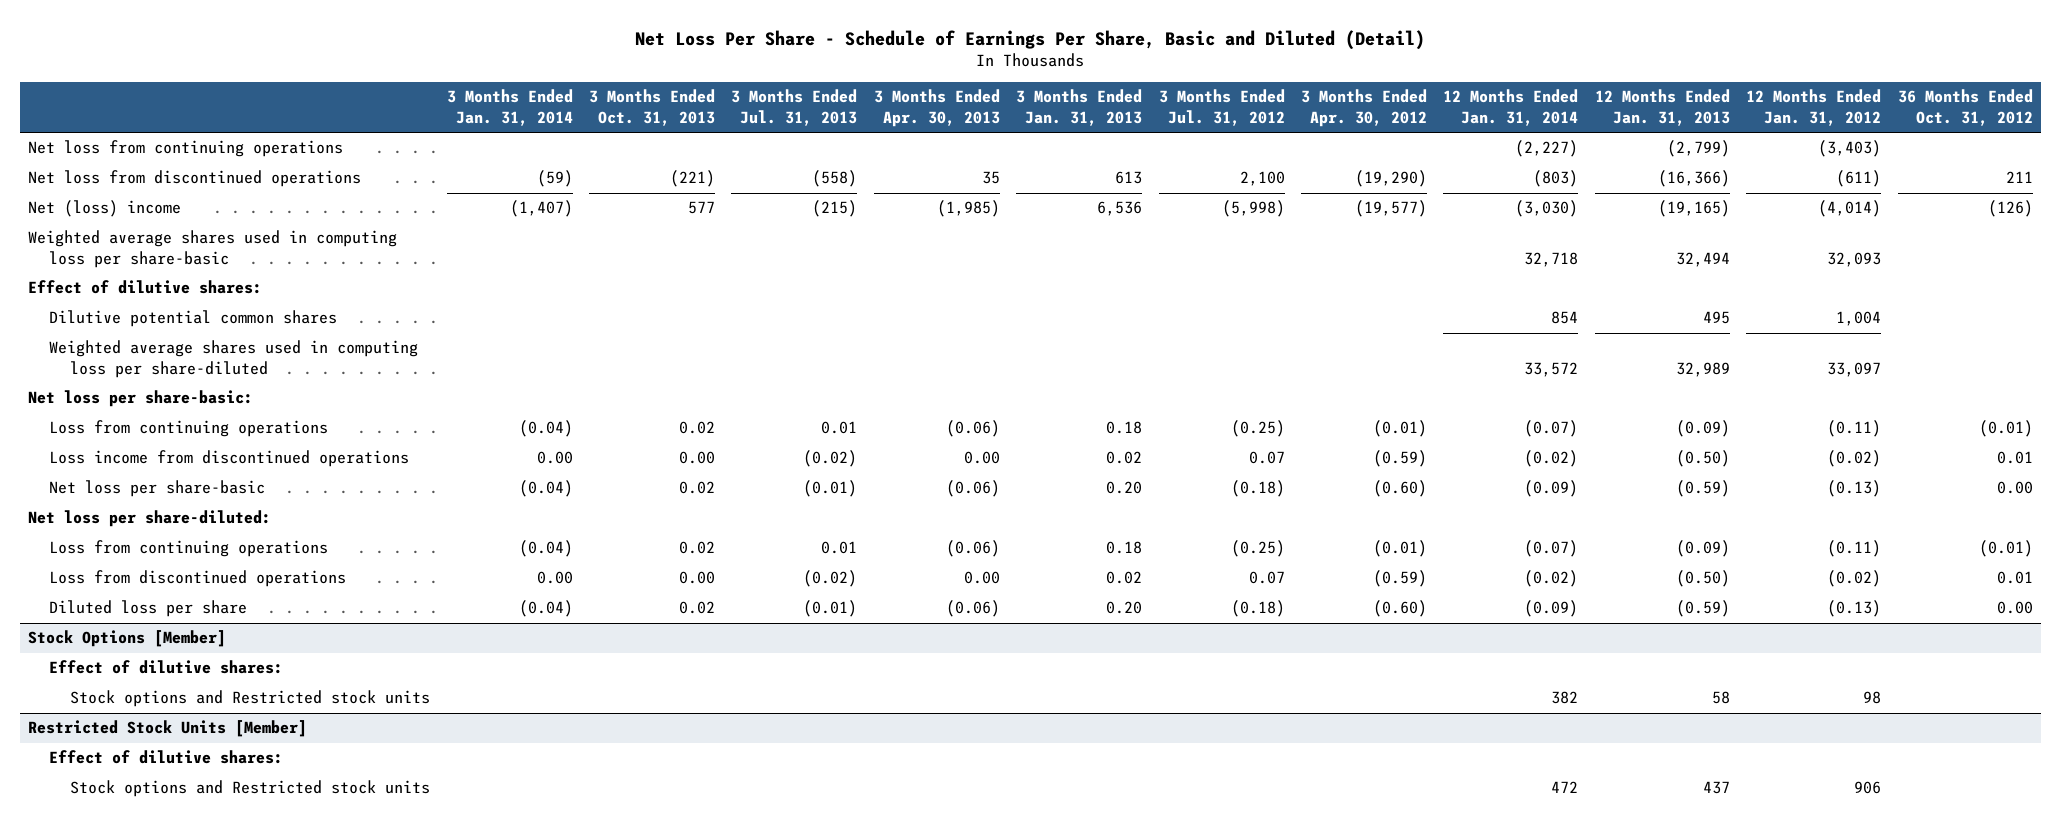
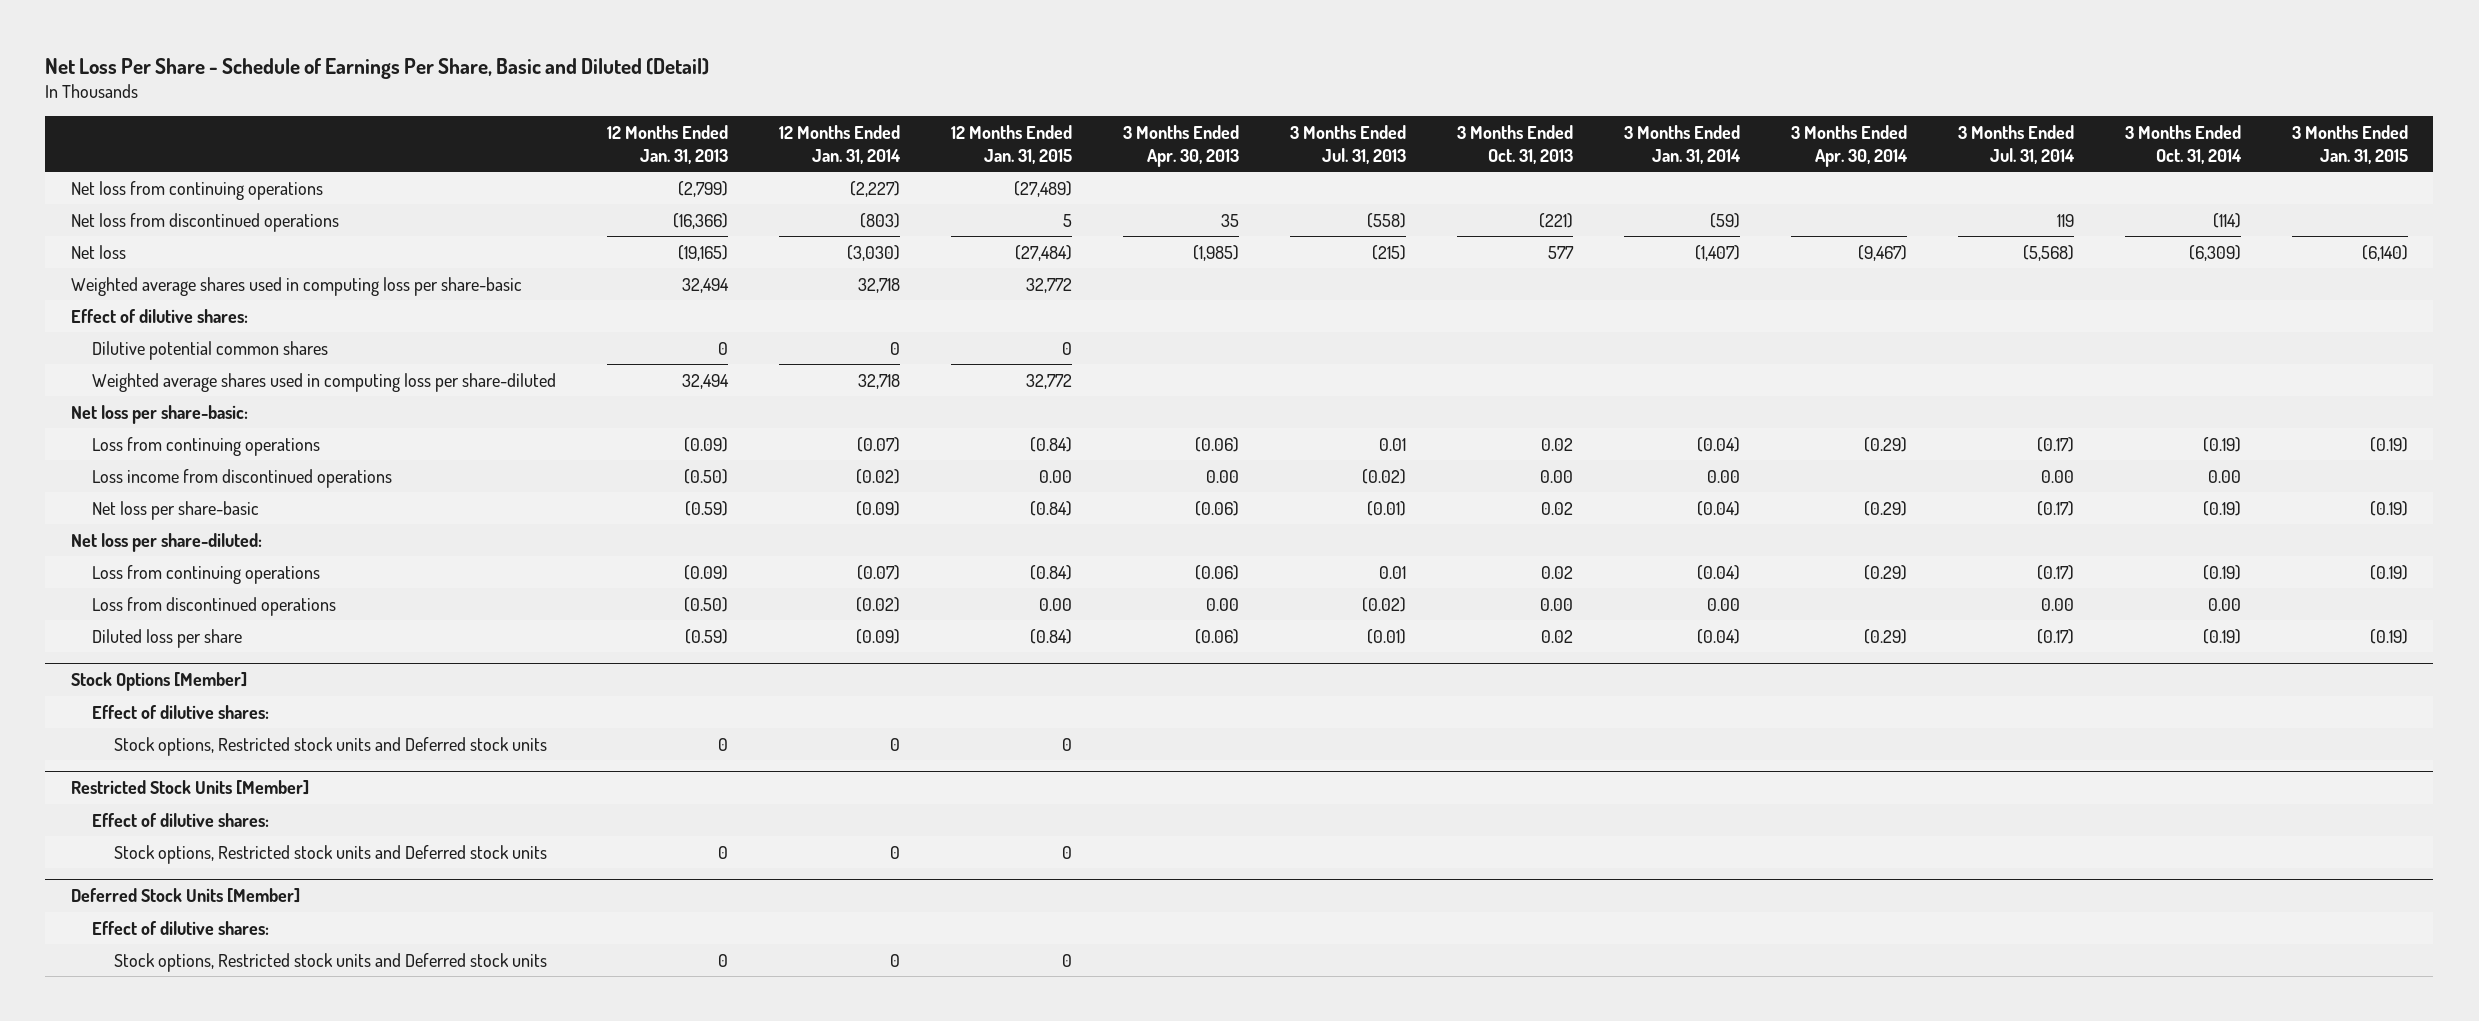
[1016,89,1143,126] 3 Months Ended Jan. 31, 2013 -> none
[1158,89,1285,126] 3 Months Ended Jul. 31, 2012 -> none
[1300,89,1427,127] 3 Months Ended Apr. 30, 2012 -> none
[1746,89,1882,126] 12 Months Ended Jan. 31, 2012 -> none
[1897,89,2033,126] 36 Months Ended Oct. 31, 2012 -> none
none -> [951,125,1073,164] 12 Months Ended Jan. 31, 2015
none -> [1790,125,1908,167] 3 Months Ended Apr. 30, 2014
none -> [1957,125,2075,164] 3 Months Ended Jul. 31, 2014
none -> [2124,125,2242,164] 3 Months Ended Oct. 31, 2014
none -> [2291,125,2408,164] 3 Months Ended Jan. 31, 2015
[28,200,182,218] Net (loss) income -> [70,244,126,259] Net loss
[1551,311,1579,325] 854 -> [890,341,901,355] 0
[1702,311,1730,325] 495 -> [718,341,729,355] 0
[1524,362,1579,378] 33,572 -> [858,373,901,389] 32,718
[1675,362,1730,378] 32,989 -> [682,373,730,389] 32,494
[70,690,431,708] Stock options and Restricted stock units -> [113,736,547,756] Stock options, Restricted stock units and Deferred stock units
[1551,691,1579,705] 382 -> [890,737,901,751] 0
[1711,691,1730,705] 58 -> [718,737,729,751] 0
[70,780,431,798] Stock options and Restricted stock units -> [113,844,547,864] Stock options, Restricted stock units and Deferred stock units
[1551,781,1579,794] 472 -> [890,845,901,859] 0
[1702,781,1730,795] 437 -> [718,845,729,859] 0
none -> [70,888,300,904] Deferred Stock Units [Member]
none -> [92,920,270,935] Effect of dilutive shares:
none -> [113,952,547,972] Stock options, Restricted stock units and Deferred stock units

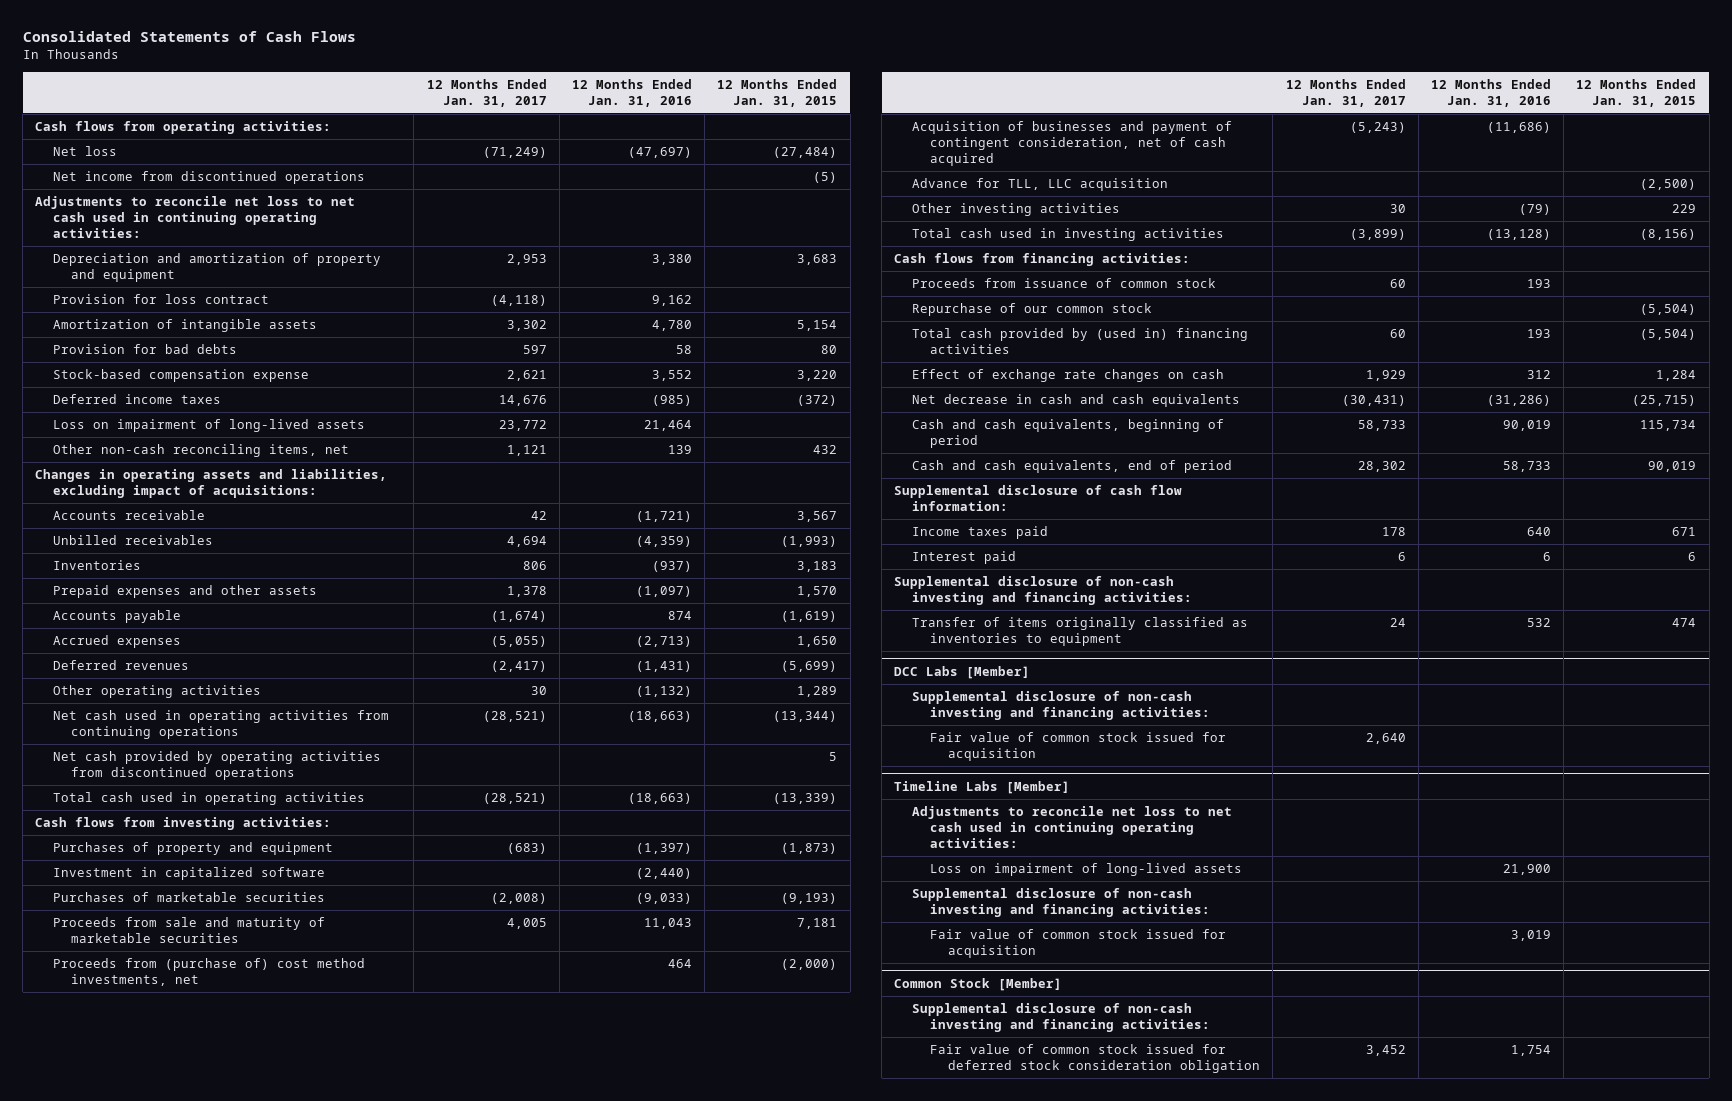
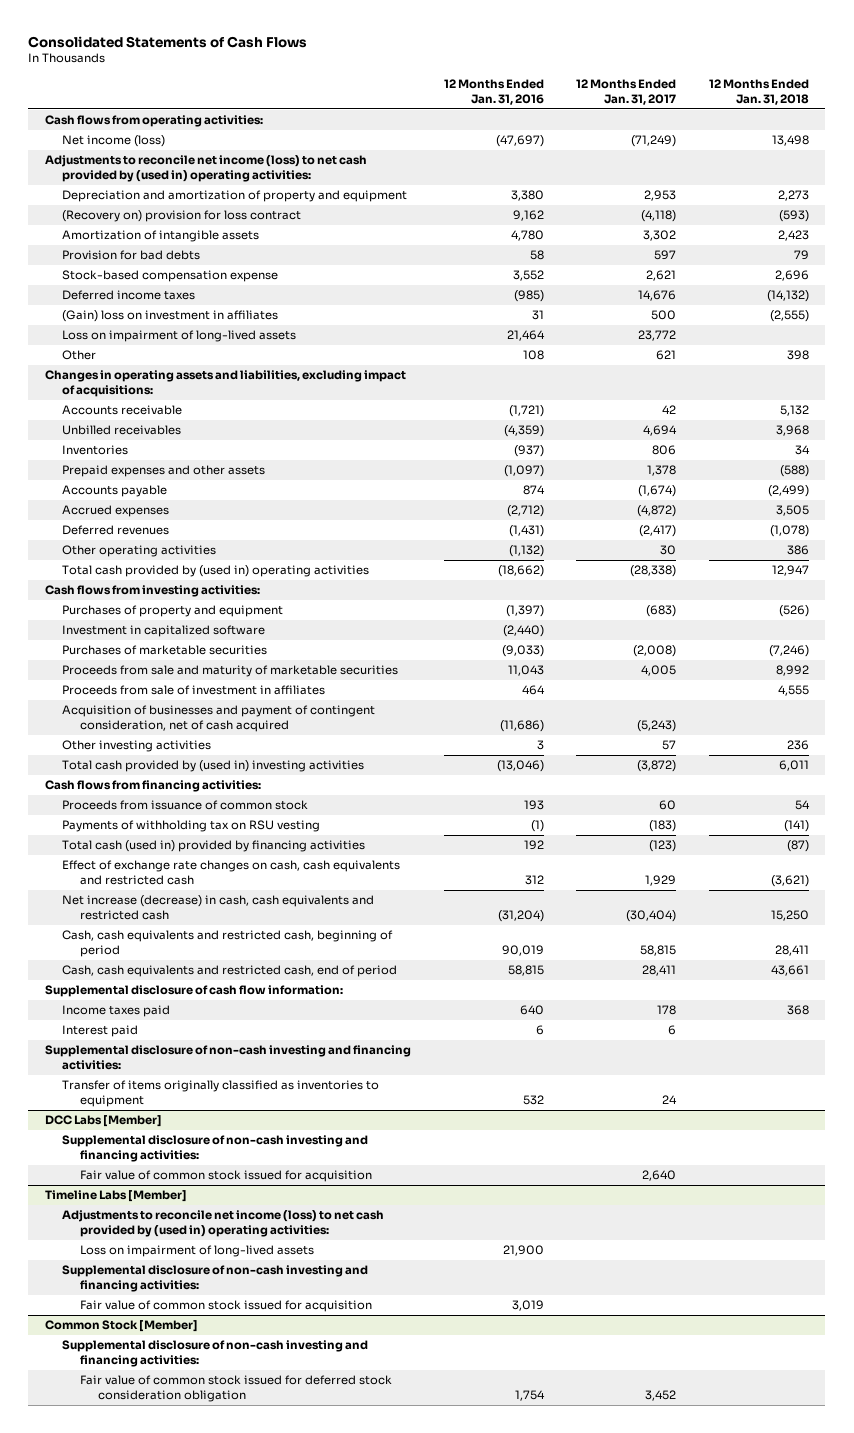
[717,79,838,107] 12 Months Ended Jan. 31, 2015 -> none
none -> [709,79,810,105] 12 Months Ended Jan. 31, 2018
[53,171,366,185] Net income from discontinued operations -> none
[53,146,118,157] Net loss -> [62,135,166,148] Net income (loss)
[35,196,356,238] Adjustments to reconcile net loss to net cash used in continuing operating activities: -> [44,155,367,182] Adjustments to reconcile net income (loss) to net cash provided by (used in) operating activities:
[53,294,270,305] Provision for loss contract -> [62,210,302,223] (Recovery on) provision for loss contract
none -> [62,310,279,323] (Gain) loss on investment in affiliates
[53,444,350,458] Other non-cash reconciling items, net -> none
none -> [62,350,97,361] Other
[490,636,547,648] (5,055) -> [637,505,677,518] (4,872)
[635,636,692,648] (2,713) -> [506,505,544,518] (2,712)
[53,710,390,740] Net cash used in operating activities from continuing operations -> none
[53,751,382,781] Net cash provided by operating activities from discontinued operations -> none
[53,792,366,806] Total cash used in operating activities -> [62,565,370,578] Total cash provided by (used in) operating activities
[482,793,547,805] (28,521) -> [630,565,677,578] (28,338)
[627,793,692,805] (18,663) -> [497,565,544,578] (18,662)
[53,958,366,987] Proceeds from (purchase of) cost method investments, net -> [62,685,326,696] Proceeds from sale of investment in affiliates
[912,178,1169,192] Advance for TLL, LLC acquisition -> none
[1389,204,1406,214] 30 -> [662,740,677,751] 57
[1518,204,1551,216] (79) -> [536,740,544,751] 3
[912,228,1225,242] Total cash used in investing activities -> [62,760,365,773] Total cash provided by (used in) investing activities
[1349,229,1406,241] (3,899) -> [637,760,677,773] (3,872)
[1486,229,1551,241] (13,128) -> [496,760,544,773] (13,046)
[912,303,1153,317] Repurchase of our common stock -> none
none -> [62,820,321,833] Payments of withholding tax on RSU vesting
[912,328,1249,355] Total cash provided by (used in) financing activities -> [62,840,366,853] Total cash (used in) provided by financing activities
[1389,329,1406,339] 60 -> [649,840,677,853] (123)
[1526,329,1551,339] 193 -> [523,840,544,851] 192
[912,369,1225,383] Effect of exchange rate changes on cash -> [62,860,401,885] Effect of exchange rate changes on cash, cash equivalents and restricted cash
[912,394,1241,408] Net decrease in cash and cash equivalents -> [62,895,375,920] Net increase (decrease) in cash, cash equivalents and restricted cash
[1341,395,1406,407] (30,431) -> [626,909,677,922] (30,404)
[1486,395,1551,407] (31,286) -> [497,909,544,922] (31,204)
[912,419,1225,449] Cash and cash equivalents, beginning of period -> [62,930,394,957] Cash, cash equivalents and restricted cash, beginning of period
[1357,420,1406,432] 58,733 -> [640,944,677,956] 58,815
[912,460,1233,474] Cash and cash equivalents, end of period -> [62,965,398,978] Cash, cash equivalents and restricted cash, end of period
[1357,461,1406,473] 28,302 -> [642,965,677,977] 28,411
[1502,461,1551,473] 58,733 -> [507,965,544,977] 58,815
[912,806,1233,848] Adjustments to reconcile net loss to net cash used in continuing operating activities: -> [62,1210,385,1237] Adjustments to reconcile net income (loss) to net cash provided by (used in) operating activities:

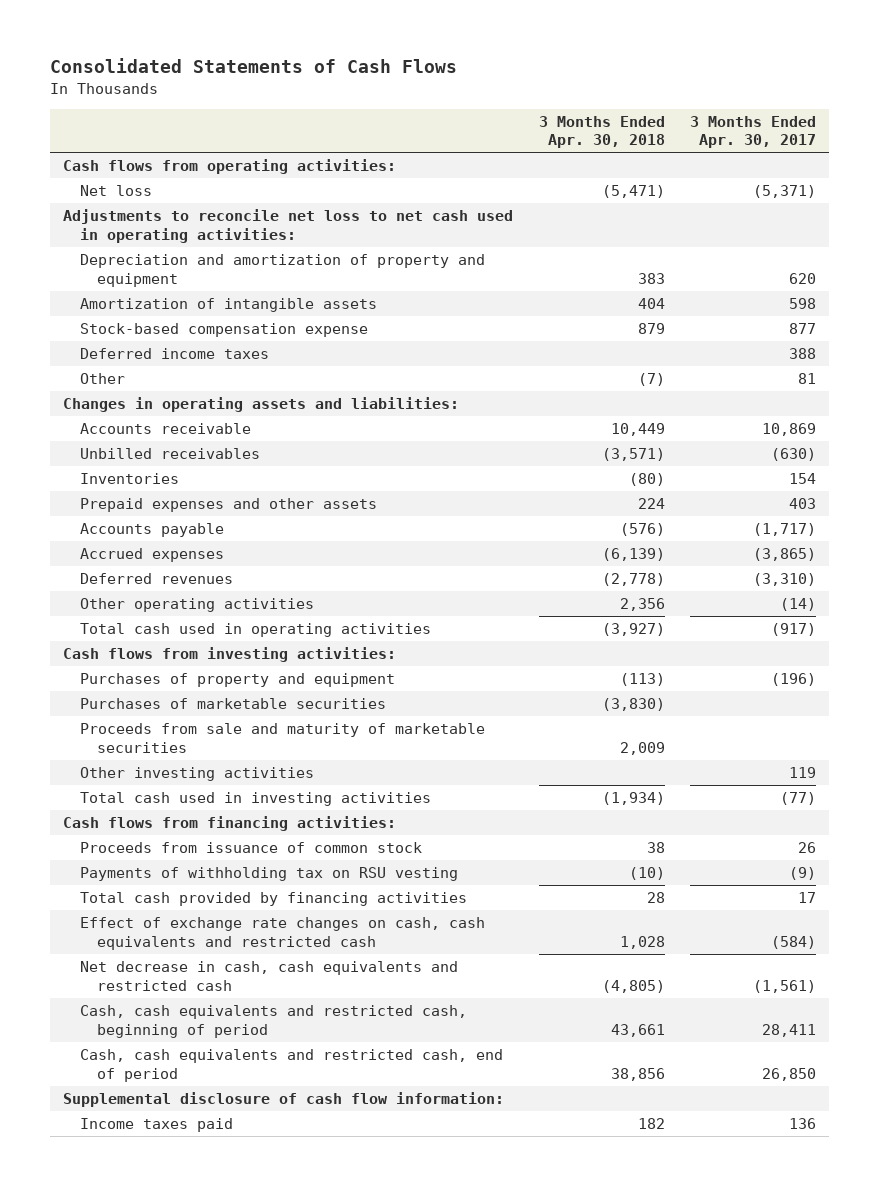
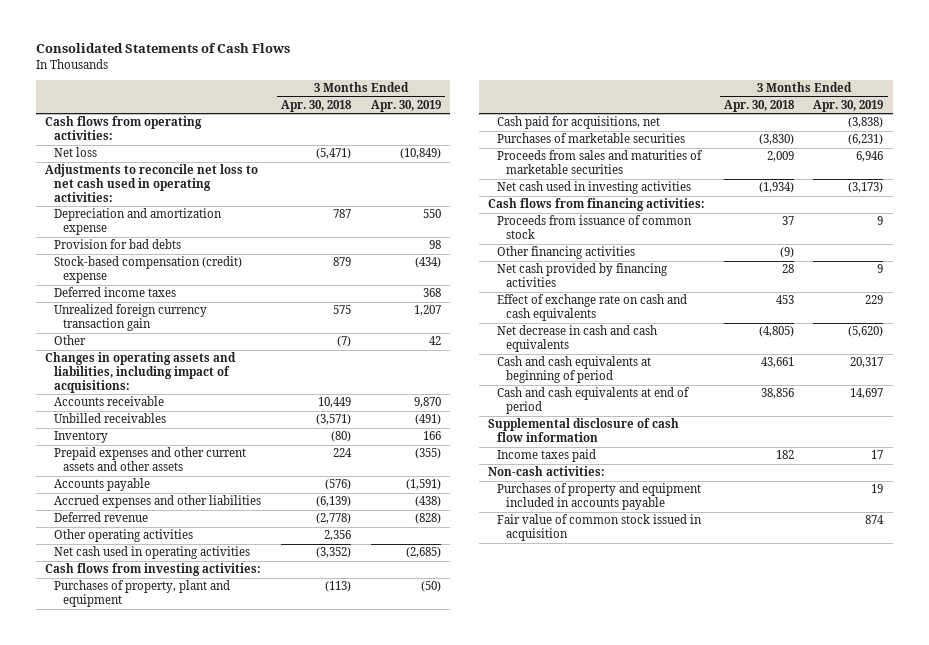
[690,115,817,149] 3 Months Ended Apr. 30, 2017 -> none
none -> [370,99,441,112] Apr. 30, 2019
[80,298,378,313] Amortization of intangible assets -> none
[80,254,486,287] Depreciation and amortization of property and equipment -> [54,208,223,236] Depreciation and amortization expense
[637,272,665,284] 383 -> [333,209,352,219] 787
none -> [54,239,182,250] Provision for bad debts
[80,323,369,338] Stock-based compensation expense -> [54,256,243,284] Stock-based compensation (credit) expense
none -> [54,304,208,332] Unrealized foreign currency transaction gain
[62,397,459,413] Changes in operating assets and liabilities: -> [45,352,237,394] Changes in operating assets and liabilities, including impact of acquisitions:
[80,473,180,485] Inventories -> [54,431,109,444] Inventory
[80,498,378,513] Prepaid expenses and other assets -> [54,447,247,472] Prepaid expenses and other current assets and other assets
[80,548,225,563] Accrued expenses -> [54,495,262,509] Accrued expenses and other liabilities
[80,573,234,585] Deferred revenues -> [54,512,149,523] Deferred revenue
[80,623,432,638] Total cash used in operating activities -> [54,546,251,560] Net cash used in operating activities
[601,623,665,637] (3,927) -> [316,547,352,559] (3,352)
[80,673,396,688] Purchases of property and equipment -> [54,580,231,608] Purchases of property, plant and equipment
none -> [497,116,661,130] Cash paid for acquisitions, net
[80,767,315,782] Other investing activities -> none
[80,723,486,753] Proceeds from sale and maturity of marketable securities -> [497,150,704,175] Proceeds from sales and maturities of marketable securities
[80,792,432,807] Total cash used in investing activities -> [497,181,692,195] Net cash used in investing activities
[80,867,459,882] Payments of withholding tax on RSU vesting -> none
[646,842,665,854] 38 -> [782,216,795,226] 37
none -> [497,246,636,260] Other financing activities
[80,892,468,907] Total cash provided by financing activities -> [497,263,669,288] Net cash provided by financing activities
[80,917,486,950] Effect of exchange rate changes on cash, cash equivalents and restricted cash -> [497,294,688,322] Effect of exchange rate on cash and cash equivalents
[619,935,665,949] 1,028 -> [776,295,795,305] 453
[80,961,459,991] Net decrease in cash, cash equivalents and restricted cash -> [497,325,658,353] Net decrease in cash and cash equivalents
[80,1005,468,1038] Cash, cash equivalents and restricted cash, beginning of period -> [497,356,652,384] Cash and cash equivalents at beginning of period
[80,1049,504,1082] Cash, cash equivalents and restricted cash, end of period -> [497,387,691,415] Cash and cash equivalents at end of period
[62,1092,504,1108] Supplemental disclosure of cash flow information: -> [488,418,680,443] Supplemental disclosure of cash flow information
none -> [488,466,606,477] Non-cash activities:
none -> [497,483,702,511] Purchases of property and equipment included in accounts payable
none -> [497,514,703,542] Fair value of common stock issued in acquisition

